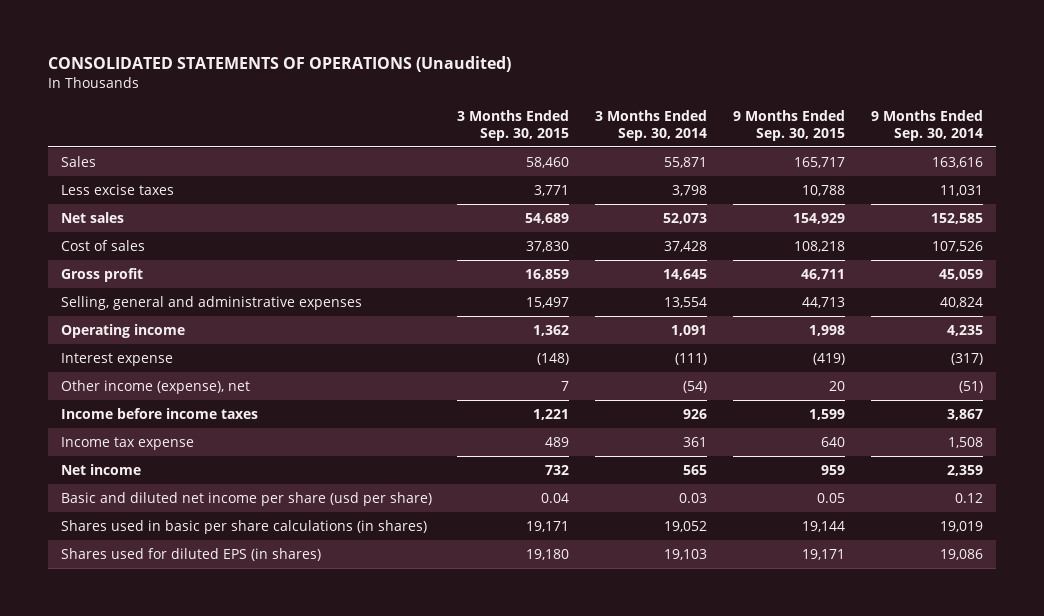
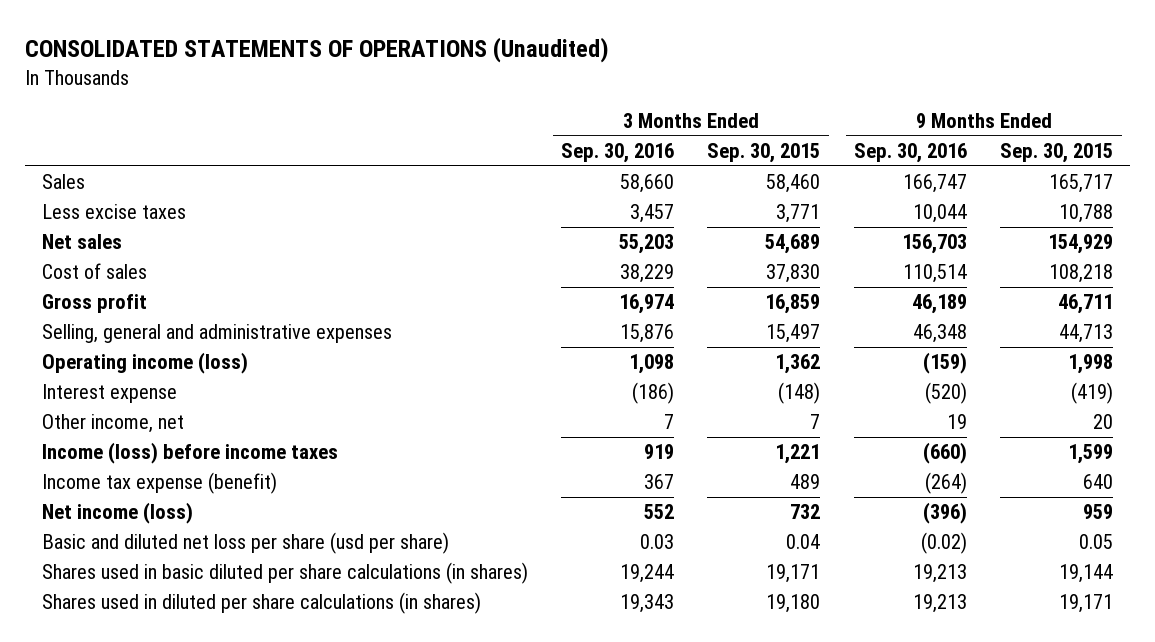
[595,109,708,142] 3 Months Ended Sep. 30, 2014 -> none
[871,109,984,142] 9 Months Ended Sep. 30, 2014 -> none
none -> [561,142,675,163] Sep. 30, 2016
none -> [853,142,967,163] Sep. 30, 2016
[60,323,185,338] Operating income -> [41,352,248,375] Operating income (loss)
[60,379,250,394] Other income (expense), net -> [41,414,184,434] Other income, net
[60,407,258,419] Income before income taxes -> [41,442,338,465] Income (loss) before income taxes
[60,436,194,450] Income tax expense -> [41,472,277,495] Income tax expense (benefit)
[60,463,141,475] Net income -> [41,502,193,525] Net income (loss)
[60,491,432,506] Basic and diluted net income per share (usd per share) -> [41,532,449,555] Basic and diluted net loss per share (usd per share)
[60,519,427,534] Shares used in basic per share calculations (in shares) -> [41,562,528,585] Shares used in basic diluted per share calculations (in shares)
[60,547,321,561] Shares used for diluted EPS (in shares) -> [41,592,481,615] Shares used in diluted per share calculations (in shares)

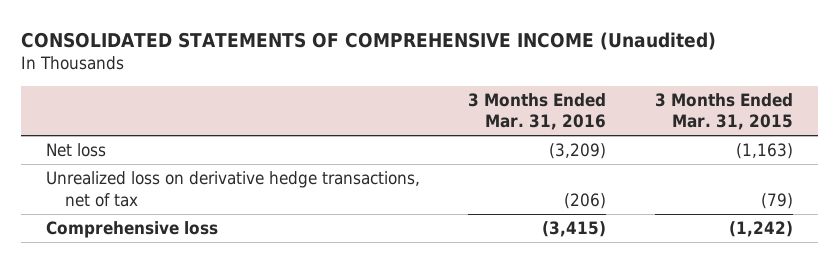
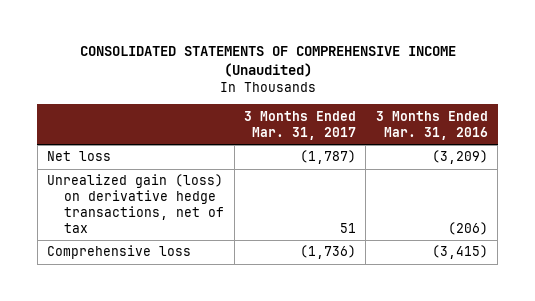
[655,92,794,131] 3 Months Ended Mar. 31, 2015 -> none
none -> [244,110,357,140] 3 Months Ended Mar. 31, 2017
[45,171,420,207] Unrealized loss on derivative hedge transactions, net of tax -> [47,174,225,233] Unrealized gain (loss) on derivative hedge transactions, net of tax

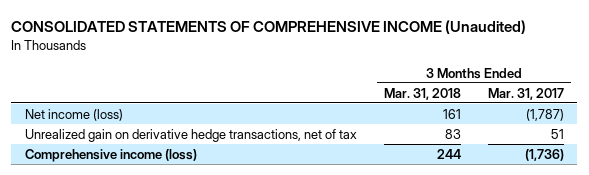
[375,110,488,140] 3 Months Ended Mar. 31, 2016 -> none
none -> [383,87,461,100] Mar. 31, 2018
[47,151,112,162] Net loss -> [24,108,123,121] Net income (loss)
[47,174,225,233] Unrealized gain (loss) on derivative hedge transactions, net of tax -> [24,128,357,142] Unrealized gain on derivative hedge transactions, net of tax
[47,245,192,260] Comprehensive loss -> [24,148,197,162] Comprehensive income (loss)

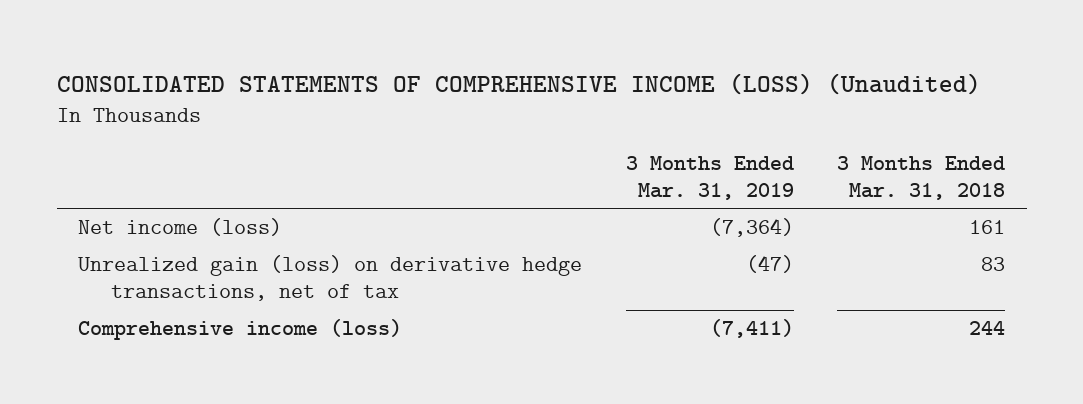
[11,19,527,34] CONSOLIDATED STATEMENTS OF COMPREHENSIVE INCOME (Unaudited) -> [56,72,981,95] CONSOLIDATED STATEMENTS OF COMPREHENSIVE INCOME (LOSS) (Unaudited)
[487,87,564,100] Mar. 31, 2017 -> none
none -> [625,156,794,200] 3 Months Ended Mar. 31, 2019
[24,128,357,142] Unrealized gain on derivative hedge transactions, net of tax -> [78,255,583,302] Unrealized gain (loss) on derivative hedge transactions, net of tax

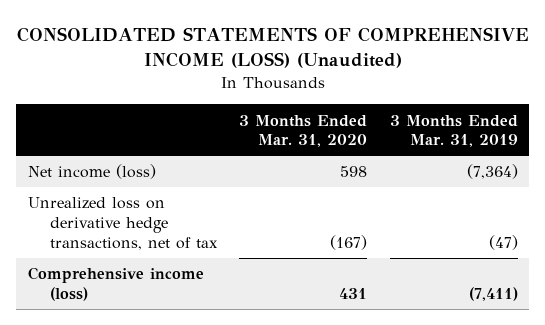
[836,156,1005,200] 3 Months Ended Mar. 31, 2018 -> none
none -> [239,114,368,148] 3 Months Ended Mar. 31, 2020
[78,255,583,302] Unrealized gain (loss) on derivative hedge transactions, net of tax -> [27,197,218,250] Unrealized loss on derivative hedge transactions, net of tax

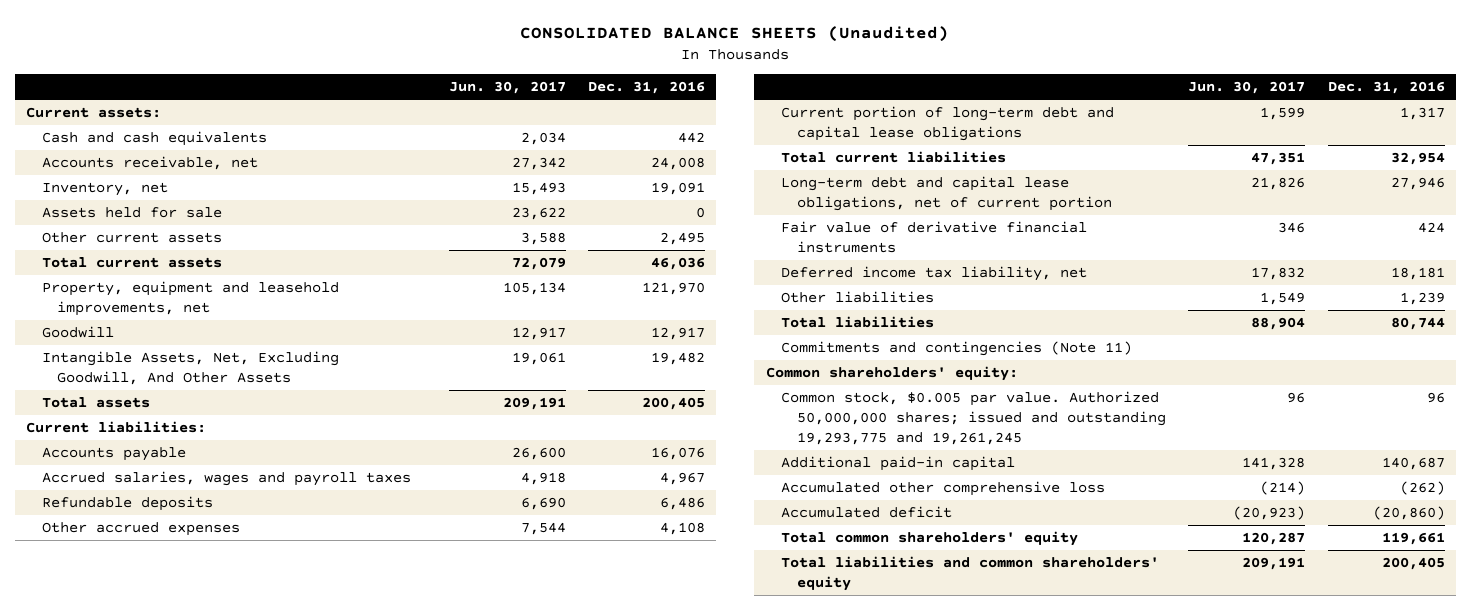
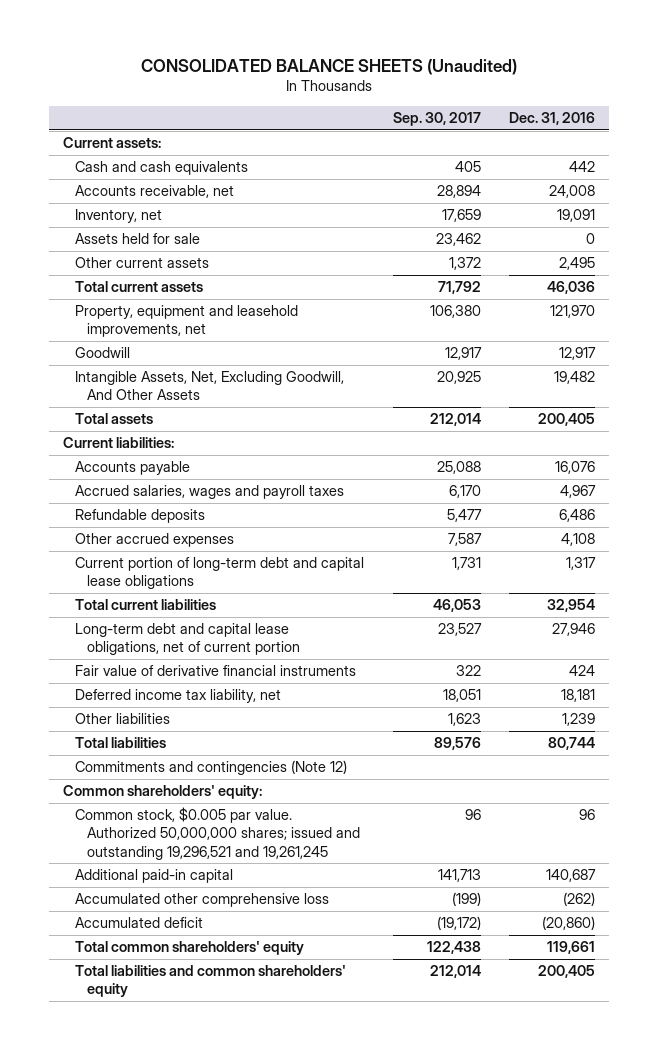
[448,81,566,95] Jun. 30, 2017 -> none
none -> [392,112,481,127] Sep. 30, 2017
[781,340,1133,356] Commitments and contingencies (Note 11) -> [75,760,348,776] Commitments and contingencies (Note 12)
[781,390,1167,445] Common stock, $0.005 par value. Authorized 50,000,000 shares; issued and outstanding 19,293,775 and 19,261,245 -> [75,807,361,860] Common stock, $0.005 par value. Authorized 50,000,000 shares; issued and outstanding 19,296,521 and 19,261,245

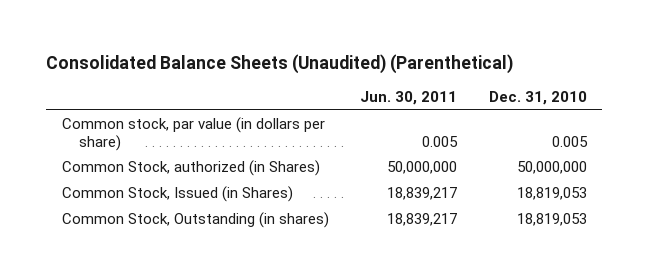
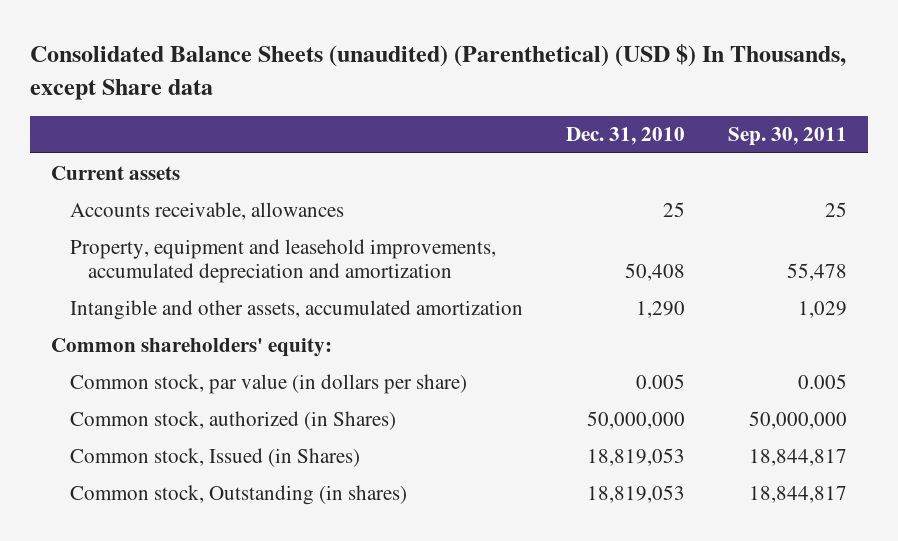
[45,54,513,75] Consolidated Balance Sheets (Unaudited) (Parenthetical) -> [29,44,846,100] Consolidated Balance Sheets (unaudited) (Parenthetical) (USD $) In Thousands, except Share data
[360,91,458,106] Jun. 30, 2011 -> none
none -> [727,127,847,147] Sep. 30, 2011
none -> [51,165,181,180] Current assets
none -> [69,201,344,220] Accounts receivable, allowances
none -> [69,238,496,283] Property, equipment and leasehold improvements, accumulated depreciation and amortization
none -> [69,299,523,320] Intangible and other assets, accumulated amortization
none -> [51,337,333,357] Common shareholders' equity:
[61,160,320,177] Common Stock, authorized (in Shares) -> [69,410,396,430] Common stock, authorized (in Shares)
[61,186,293,203] Common Stock, Issued (in Shares) -> [69,447,360,467] Common stock, Issued (in Shares)
[61,212,329,229] Common Stock, Outstanding (in shares) -> [69,484,407,505] Common stock, Outstanding (in shares)

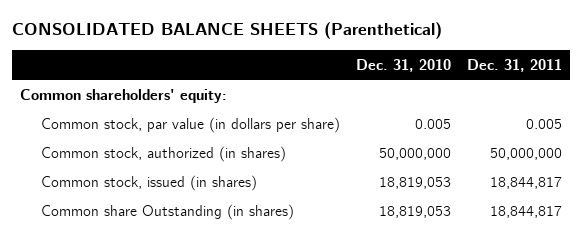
[29,44,846,100] Consolidated Balance Sheets (unaudited) (Parenthetical) (USD $) In Thousands, except Share data -> [12,22,443,40] CONSOLIDATED BALANCE SHEETS (Parenthetical)
[727,127,847,147] Sep. 30, 2011 -> none
none -> [466,58,562,72] Dec. 31, 2011
[51,165,181,180] Current assets -> none
[69,201,344,220] Accounts receivable, allowances -> none
[69,238,496,283] Property, equipment and leasehold improvements, accumulated depreciation and amortization -> none
[69,299,523,320] Intangible and other assets, accumulated amortization -> none
[69,410,396,430] Common stock, authorized (in Shares) -> [40,145,286,162] Common stock, authorized (in shares)
[69,447,360,467] Common stock, Issued (in Shares) -> [40,174,257,191] Common stock, issued (in shares)
[69,484,407,505] Common stock, Outstanding (in shares) -> [40,203,294,220] Common share Outstanding (in shares)

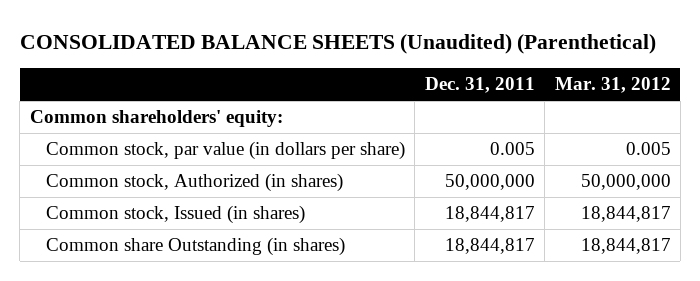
[12,22,443,40] CONSOLIDATED BALANCE SHEETS (Parenthetical) -> [19,34,656,55] CONSOLIDATED BALANCE SHEETS (Unaudited) (Parenthetical)
[355,58,451,72] Dec. 31, 2010 -> none
none -> [554,77,671,94] Mar. 31, 2012
[40,145,286,162] Common stock, authorized (in shares) -> [45,173,343,193] Common stock, Authorized (in shares)
[40,174,257,191] Common stock, issued (in shares) -> [45,205,305,225] Common stock, Issued (in shares)

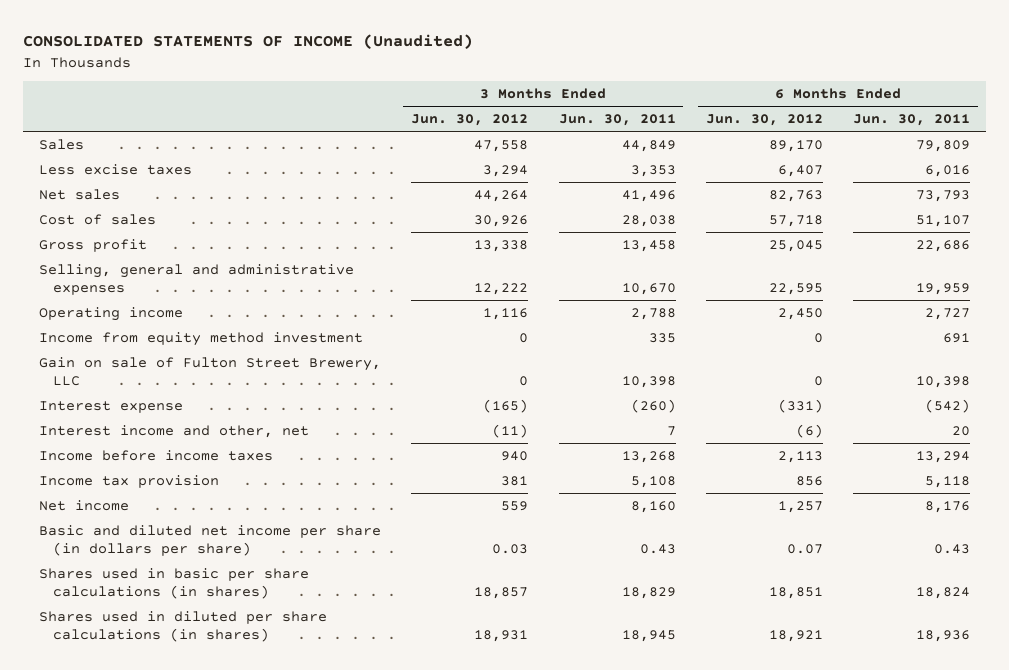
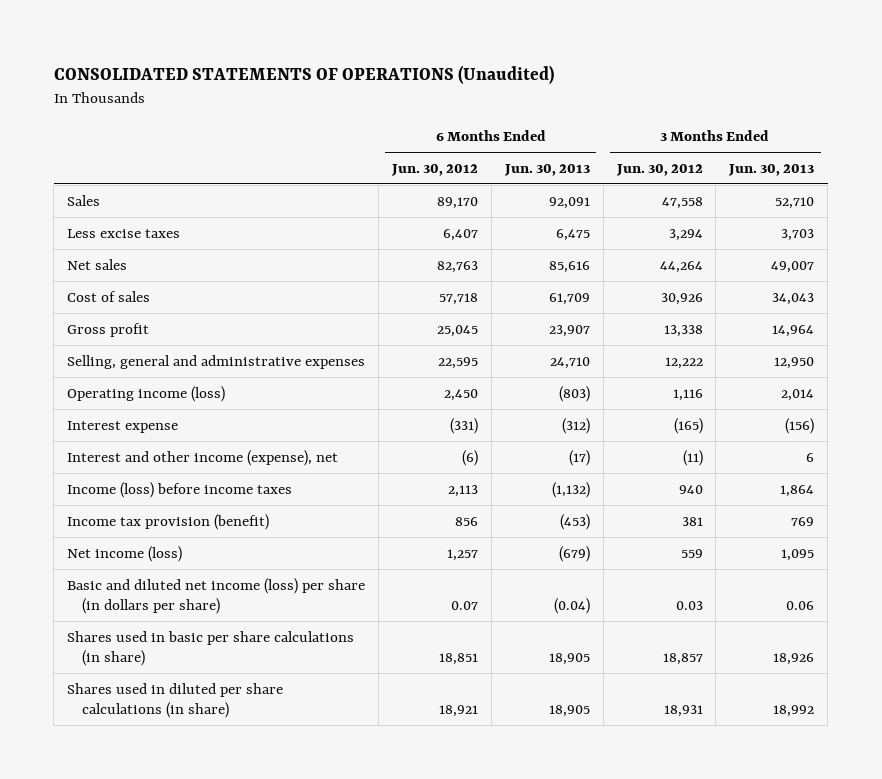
[23,34,474,50] CONSOLIDATED STATEMENTS OF INCOME (Unaudited) -> [53,65,554,85] CONSOLIDATED STATEMENTS OF OPERATIONS (Unaudited)
[558,114,676,127] Jun. 30, 2011 -> none
[853,114,971,127] Jun. 30, 2011 -> none
none -> [503,163,590,176] Jun. 30, 2013
none -> [728,163,815,176] Jun. 30, 2013
[38,331,363,346] Income from equity method investment -> none
[38,356,381,387] Gain on sale of Fulton Street Brewery, LLC -> none
[38,306,183,321] Operating income -> [67,385,226,402] Operating income (loss)
[38,424,309,438] Interest income and other, net -> [67,449,339,466] Interest and other income (expense), net
[38,449,273,461] Income before income taxes -> [67,481,293,498] Income (loss) before income taxes
[38,474,219,488] Income tax provision -> [67,513,270,530] Income tax provision (benefit)
[38,499,129,511] Net income -> [67,545,183,562] Net income (loss)
[38,524,381,557] Basic and diluted net income per share (in dollars per share) -> [67,577,366,615] Basic and diluted net income (loss) per share (in dollars per share)
[38,567,309,600] Shares used in basic per share calculations (in shares) -> [67,630,355,667] Shares used in basic per share calculations (in share)
[38,610,327,643] Shares used in diluted per share calculations (in shares) -> [67,682,284,719] Shares used in diluted per share calculations (in share)

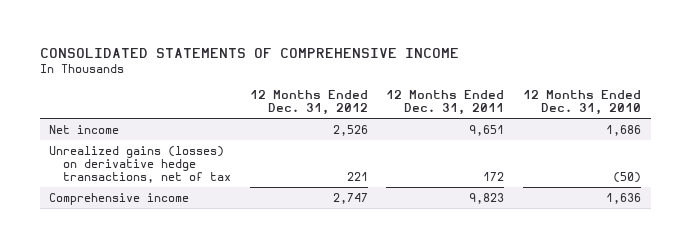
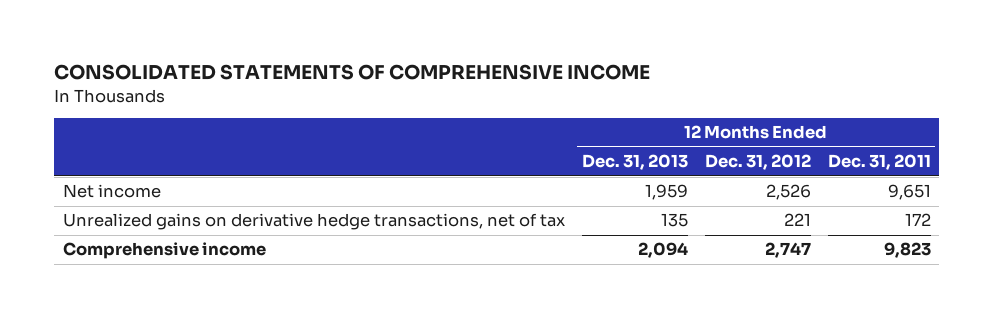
[523,90,642,116] 12 Months Ended Dec. 31, 2010 -> none
none -> [581,154,688,171] Dec. 31, 2013
[49,145,231,184] Unrealized gains (losses) on derivative hedge transactions, net of tax -> [62,213,565,231] Unrealized gains on derivative hedge transactions, net of tax

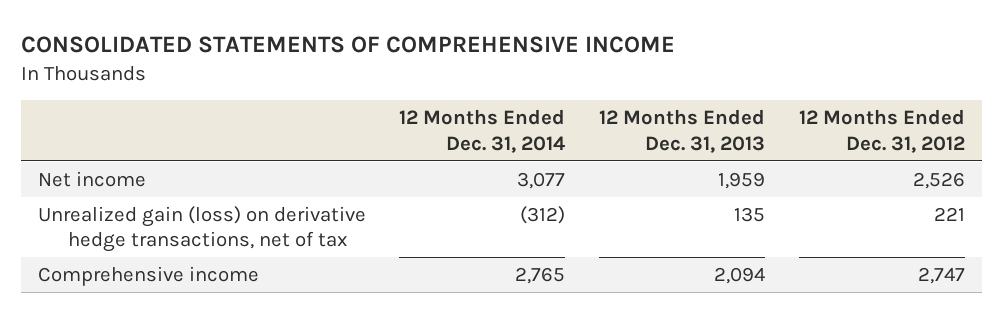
[827,154,931,171] Dec. 31, 2011 -> none
none -> [399,109,566,153] 12 Months Ended Dec. 31, 2014
[62,213,565,231] Unrealized gains on derivative hedge transactions, net of tax -> [37,205,366,253] Unrealized gain (loss) on derivative hedge transactions, net of tax

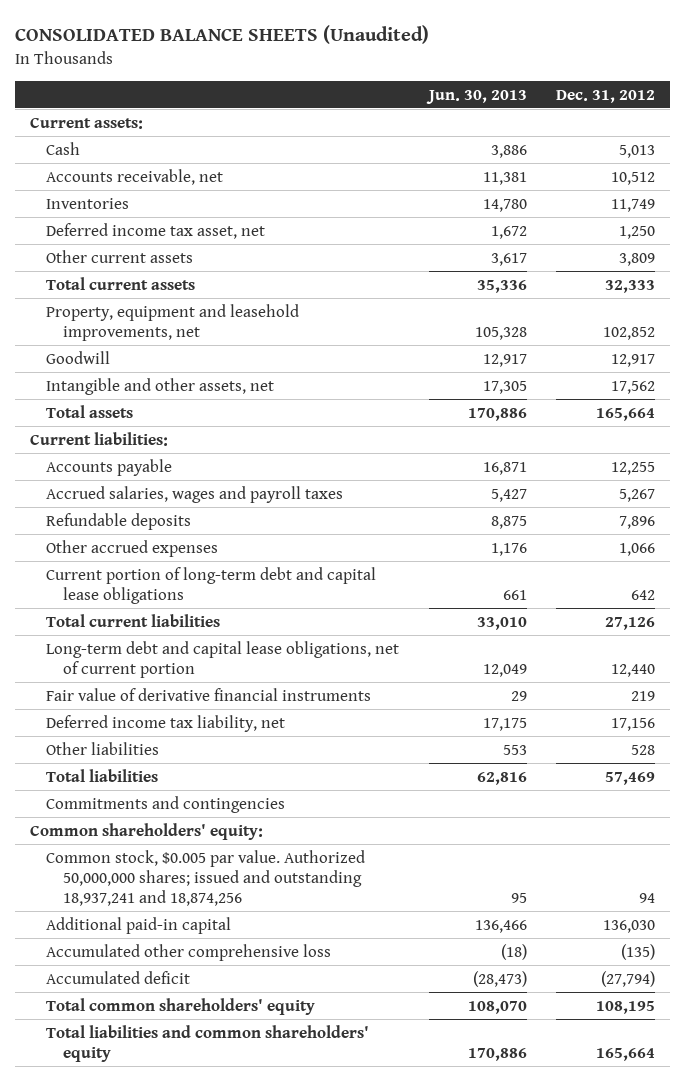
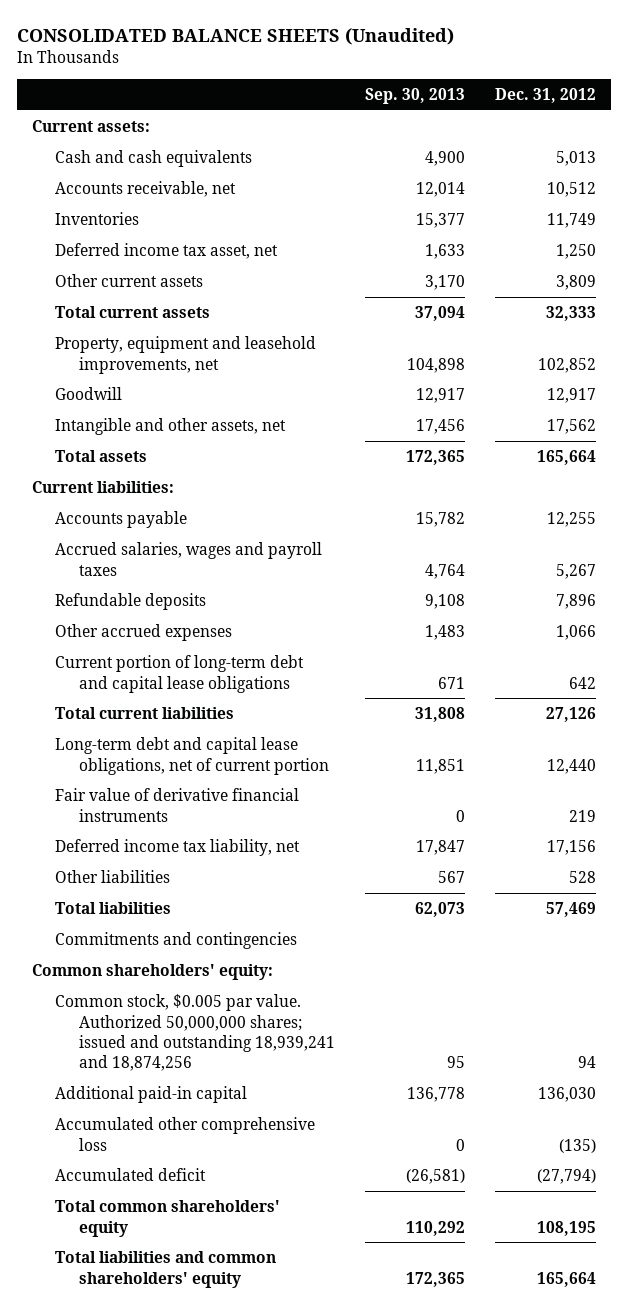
[425,89,527,104] Jun. 30, 2013 -> none
none -> [364,87,465,104] Sep. 30, 2013
[46,141,81,155] Cash -> [55,150,253,168] Cash and cash equivalents
[46,849,366,906] Common stock, $0.005 par value. Authorized 50,000,000 shares; issued and outstanding 18,937,241 and 18,874,256 -> [55,994,335,1072] Common stock, $0.005 par value. Authorized 50,000,000 shares; issued and outstanding 18,939,241 and 18,874,256

